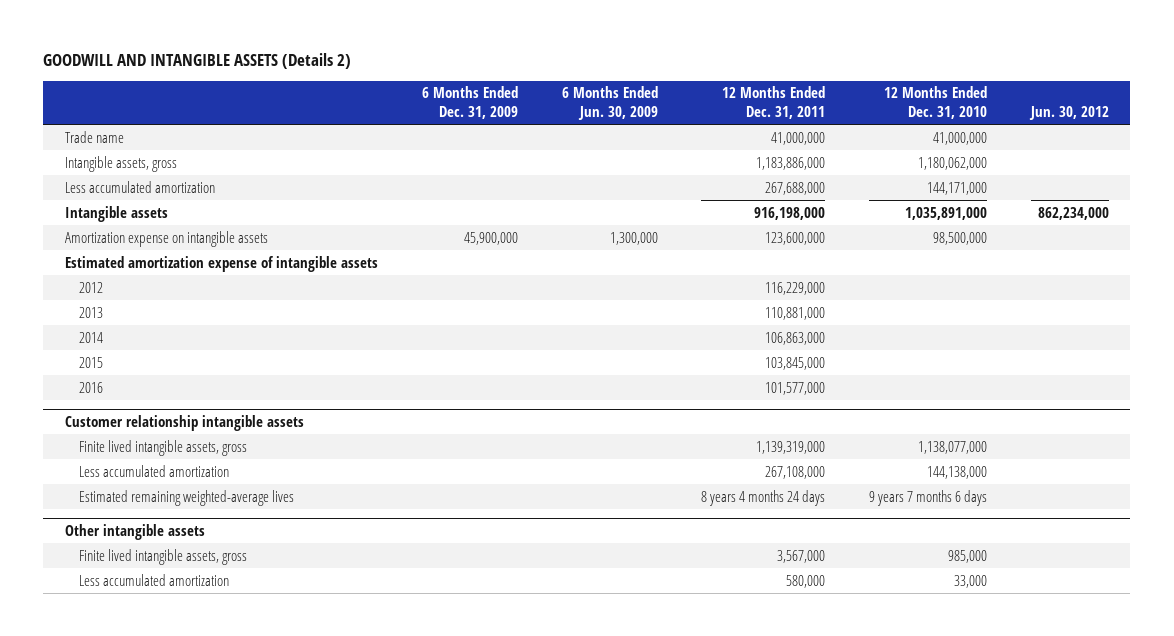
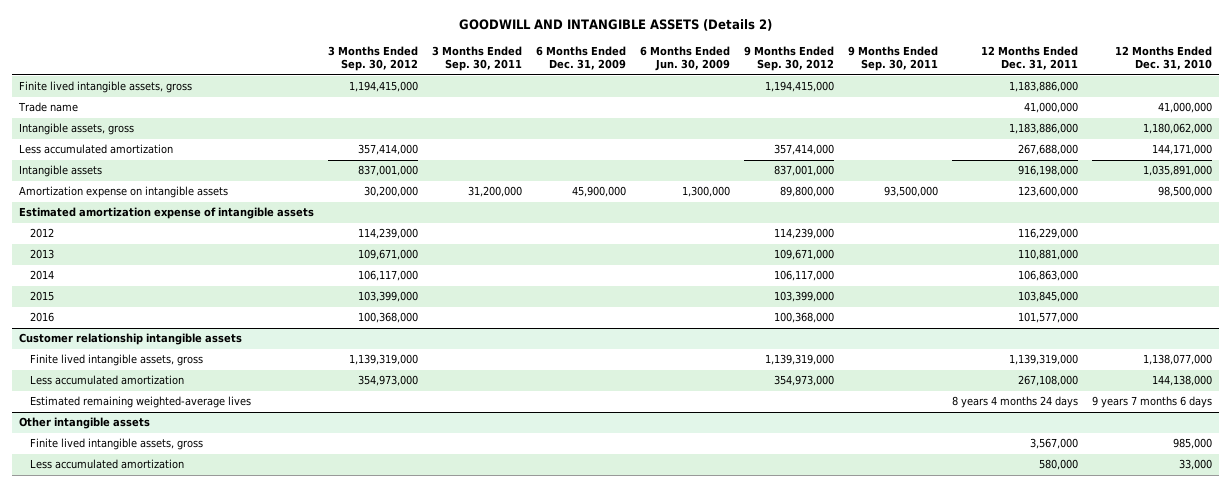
[1028,105,1109,120] Jun. 30, 2012 -> none
none -> [327,45,418,72] 3 Months Ended Sep. 30, 2012
none -> [431,45,522,72] 3 Months Ended Sep. 30, 2011
none -> [743,45,834,72] 9 Months Ended Sep. 30, 2012
none -> [847,45,938,72] 9 Months Ended Sep. 30, 2011
none -> [18,81,192,94] Finite lived intangible assets, gross

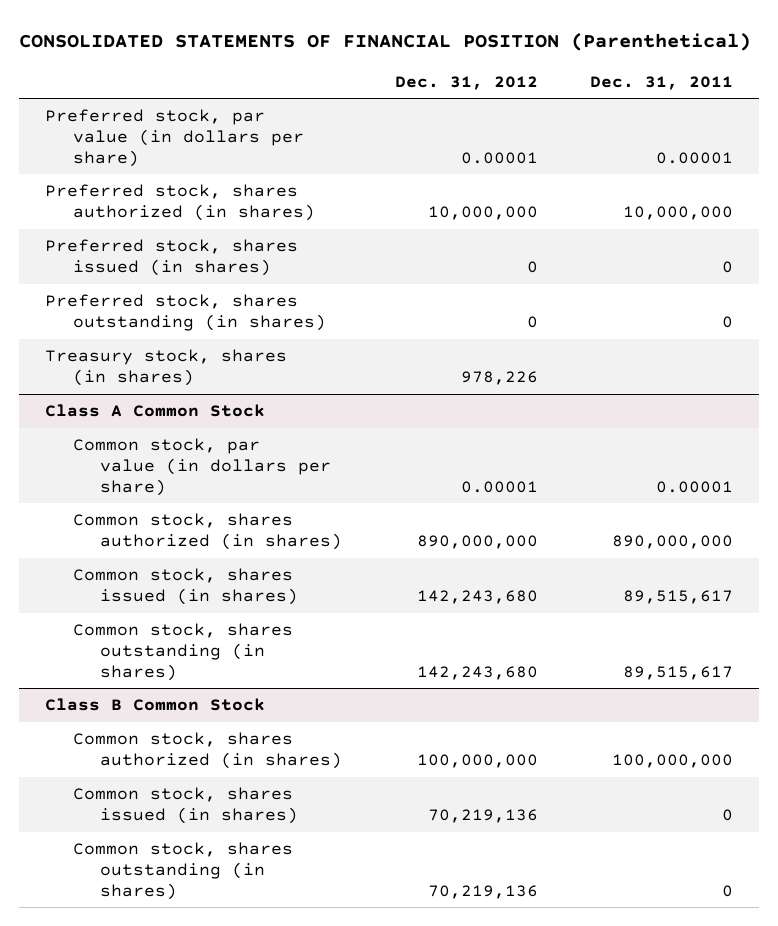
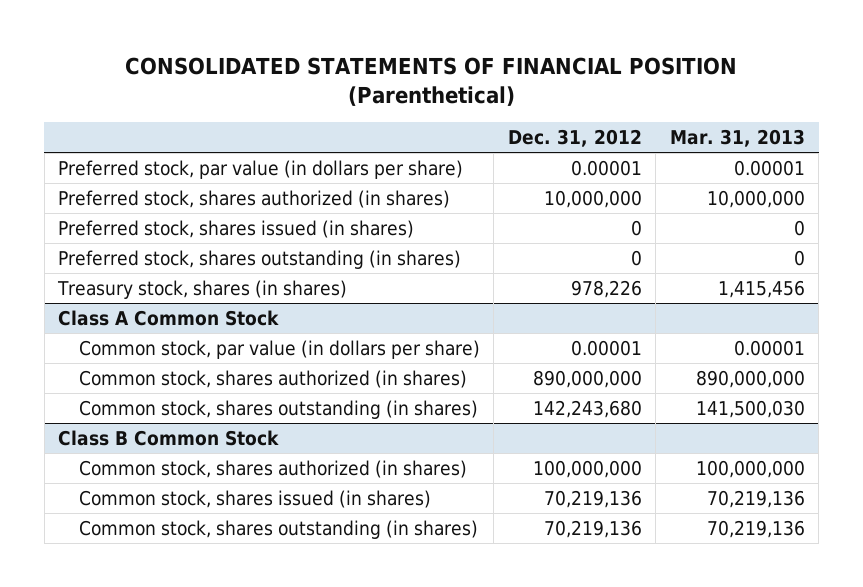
[589,75,733,90] Dec. 31, 2011 -> none
none -> [669,129,805,148] Mar. 31, 2013
[72,568,299,605] Common stock, shares issued (in shares) -> none

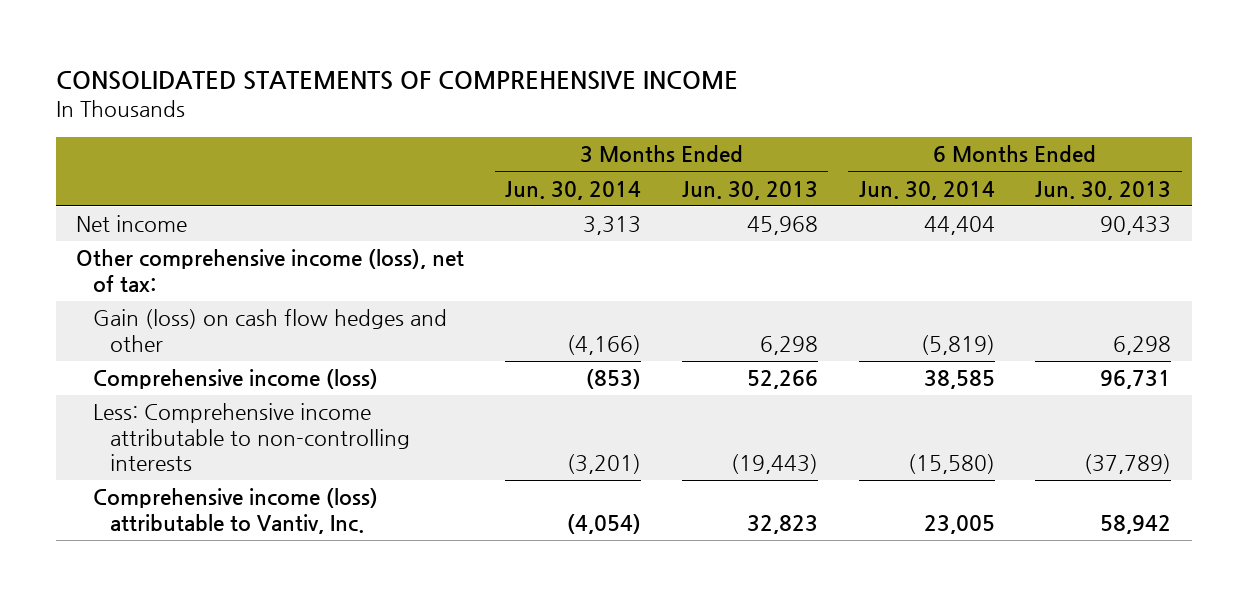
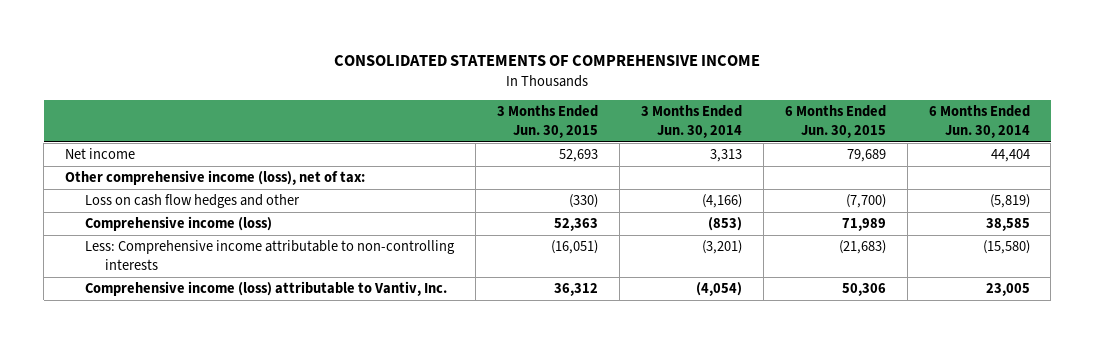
[681,180,818,200] Jun. 30, 2013 -> none
[1035,180,1172,200] Jun. 30, 2013 -> none
none -> [496,105,598,139] 3 Months Ended Jun. 30, 2015
none -> [784,105,886,139] 6 Months Ended Jun. 30, 2015
[93,309,448,352] Gain (loss) on cash flow hedges and other -> [85,194,301,209] Loss on cash flow hedges and other

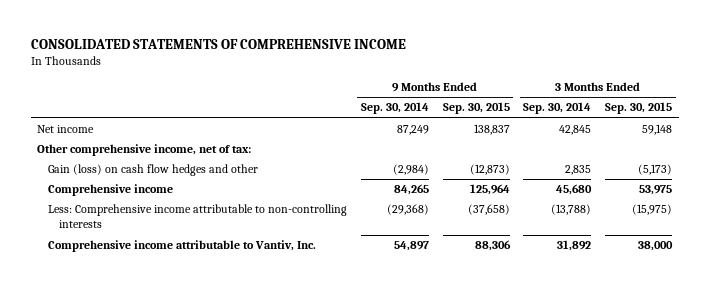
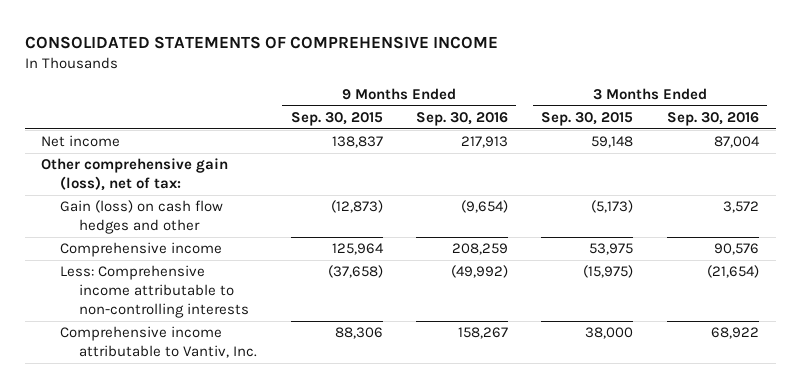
[360,102,429,115] Sep. 30, 2014 -> none
[523,102,592,115] Sep. 30, 2014 -> none
none -> [416,111,509,126] Sep. 30, 2016
none -> [666,111,759,126] Sep. 30, 2016
[37,144,252,157] Other comprehensive income, net of tax: -> [41,158,229,192] Other comprehensive gain (loss), net of tax:

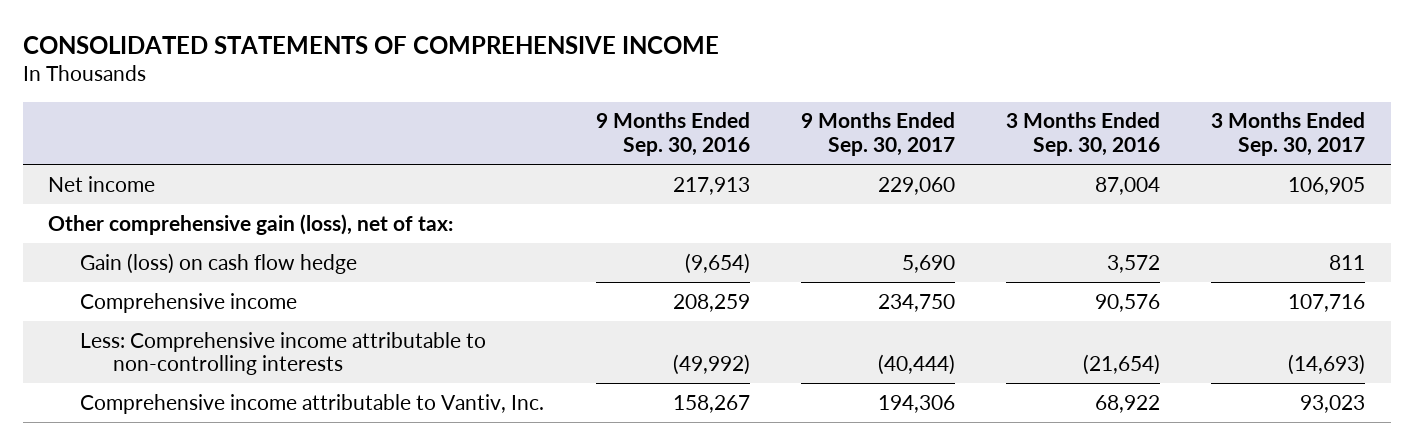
[290,111,383,126] Sep. 30, 2015 -> none
[541,111,634,126] Sep. 30, 2015 -> none
none -> [800,112,955,156] 9 Months Ended Sep. 30, 2017
none -> [1210,112,1365,156] 3 Months Ended Sep. 30, 2017
[60,200,224,235] Gain (loss) on cash flow hedges and other -> [80,252,358,274] Gain (loss) on cash flow hedge

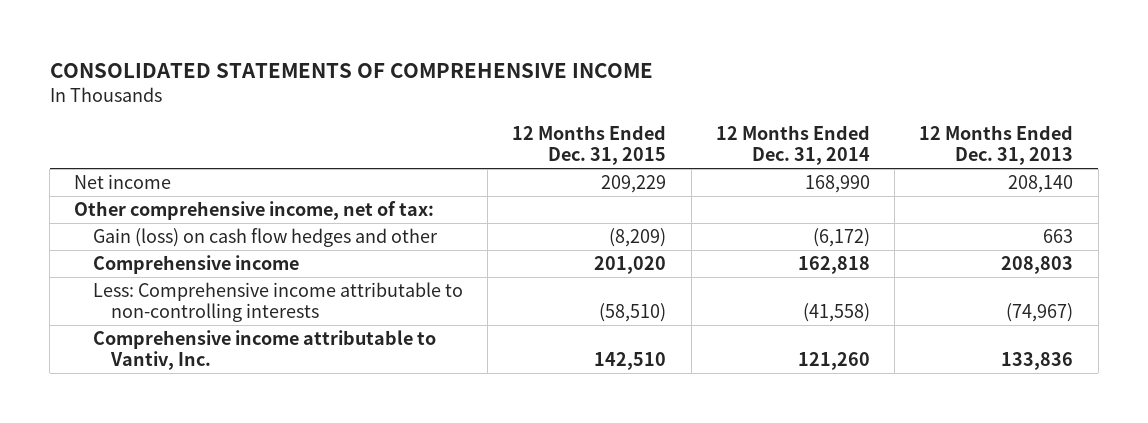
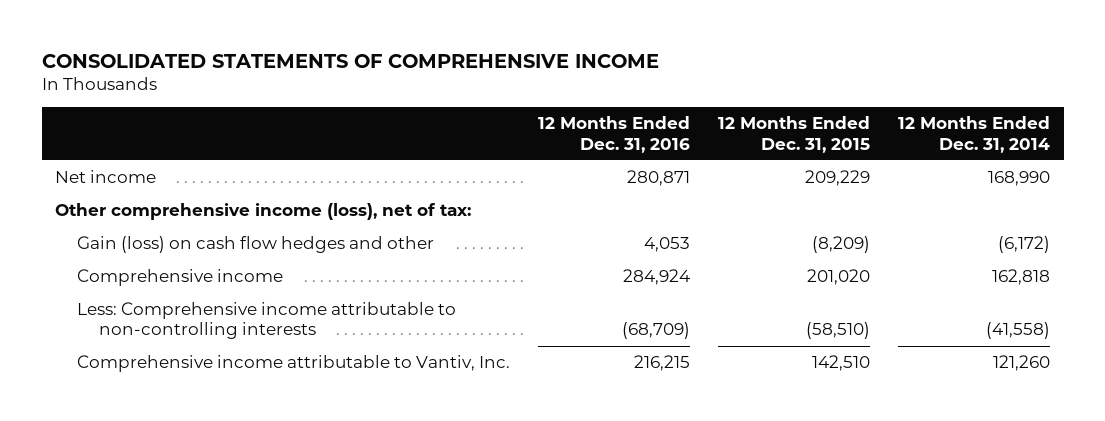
[919,125,1074,166] 12 Months Ended Dec. 31, 2013 -> none
none -> [538,116,691,153] 12 Months Ended Dec. 31, 2016
[74,201,435,221] Other comprehensive income, net of tax: -> [55,203,472,221] Other comprehensive income (loss), net of tax:

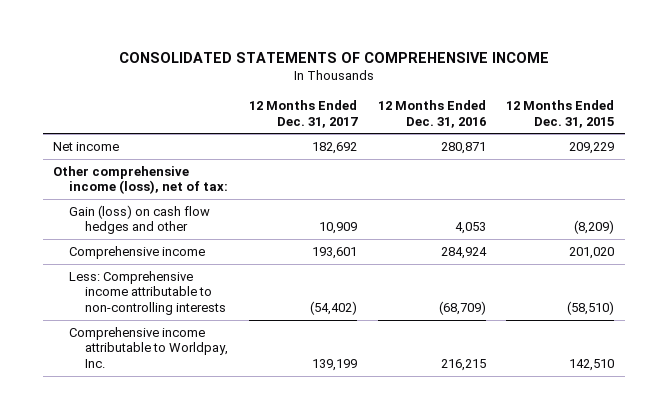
[898,116,1051,153] 12 Months Ended Dec. 31, 2014 -> none
none -> [249,100,359,128] 12 Months Ended Dec. 31, 2017
[77,355,511,373] Comprehensive income attributable to Vantiv, Inc. -> [69,326,229,368] Comprehensive income attributable to Worldpay, Inc.

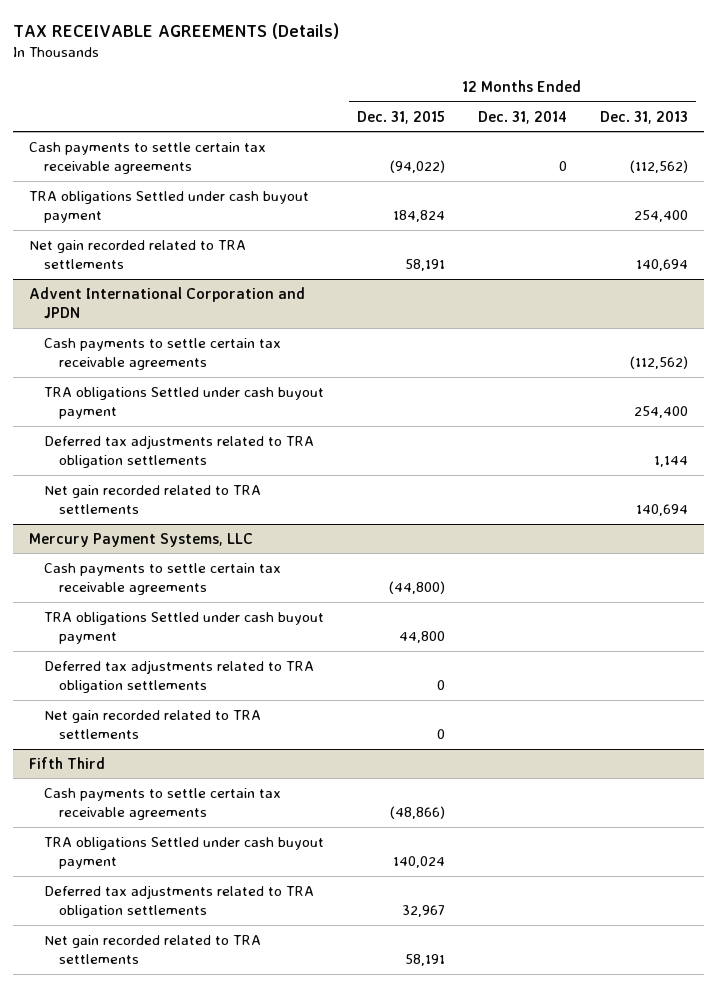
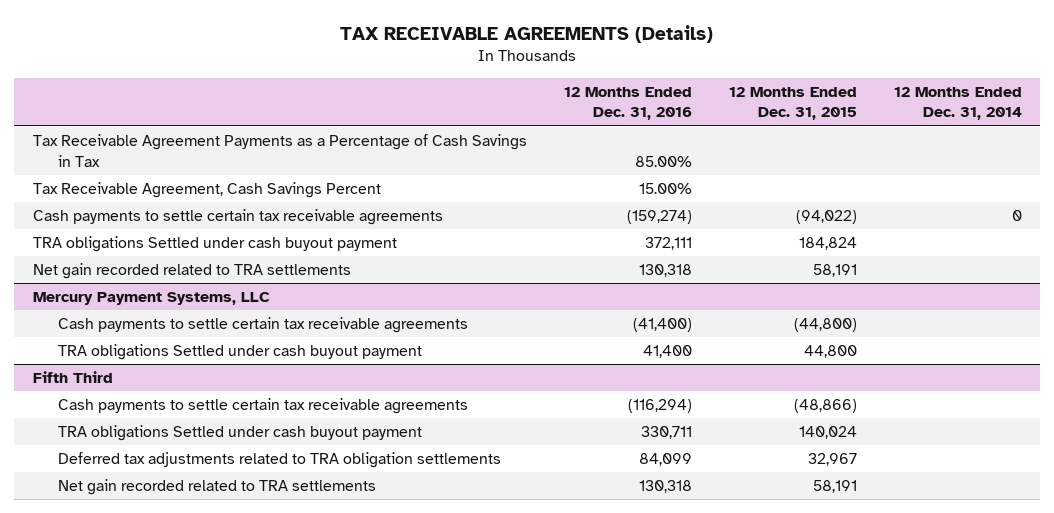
[599,110,688,124] Dec. 31, 2013 -> none
none -> [563,86,692,121] 12 Months Ended Dec. 31, 2016
none -> [32,134,527,167] Tax Receivable Agreement Payments as a Percentage of Cash Savings in Tax
none -> [32,182,381,199] Tax Receivable Agreement, Cash Savings Percent
[29,286,306,320] Advent International Corporation and JPDN -> none
[44,337,282,371] Cash payments to settle certain tax receivable agreements -> none
[44,386,325,420] TRA obligations Settled under cash buyout payment -> none
[44,434,315,469] Deferred tax adjustments related to TRA obligation settlements -> none
[44,484,262,515] Net gain recorded related to TRA settlements -> none
[44,659,315,694] Deferred tax adjustments related to TRA obligation settlements -> none
[44,709,262,740] Net gain recorded related to TRA settlements -> none

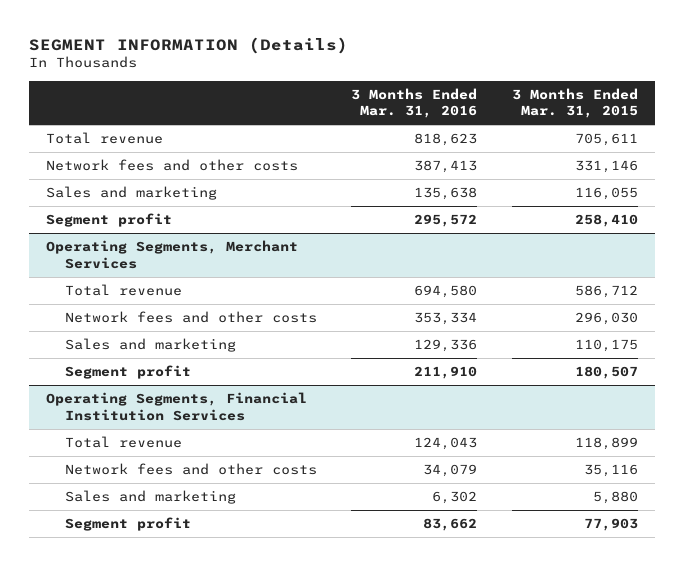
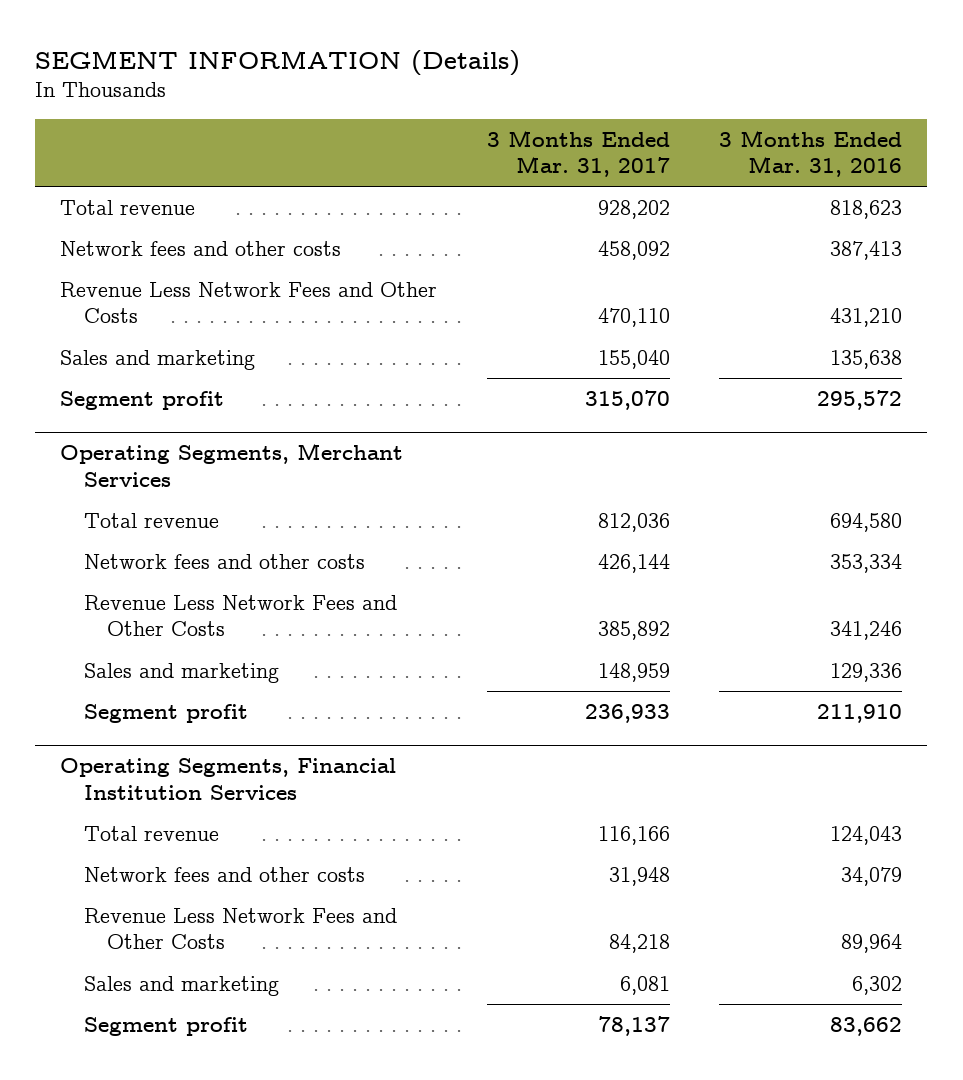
[511,87,638,119] 3 Months Ended Mar. 31, 2015 -> none
none -> [486,129,670,178] 3 Months Ended Mar. 31, 2017
none -> [60,281,438,324] Revenue Less Network Fees and Other Costs
none -> [83,594,397,637] Revenue Less Network Fees and Other Costs
none -> [83,907,397,950] Revenue Less Network Fees and Other Costs

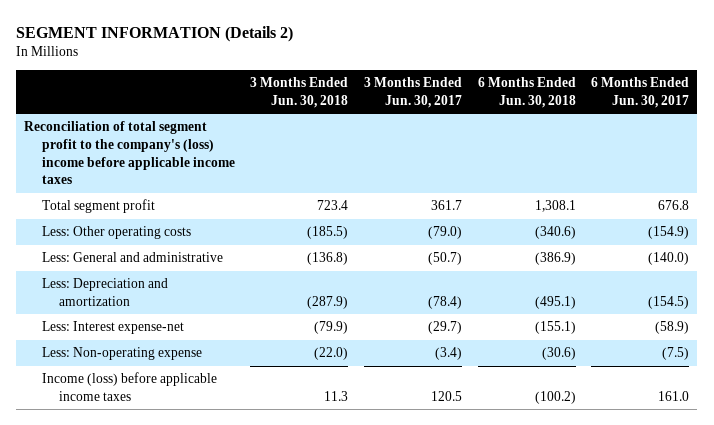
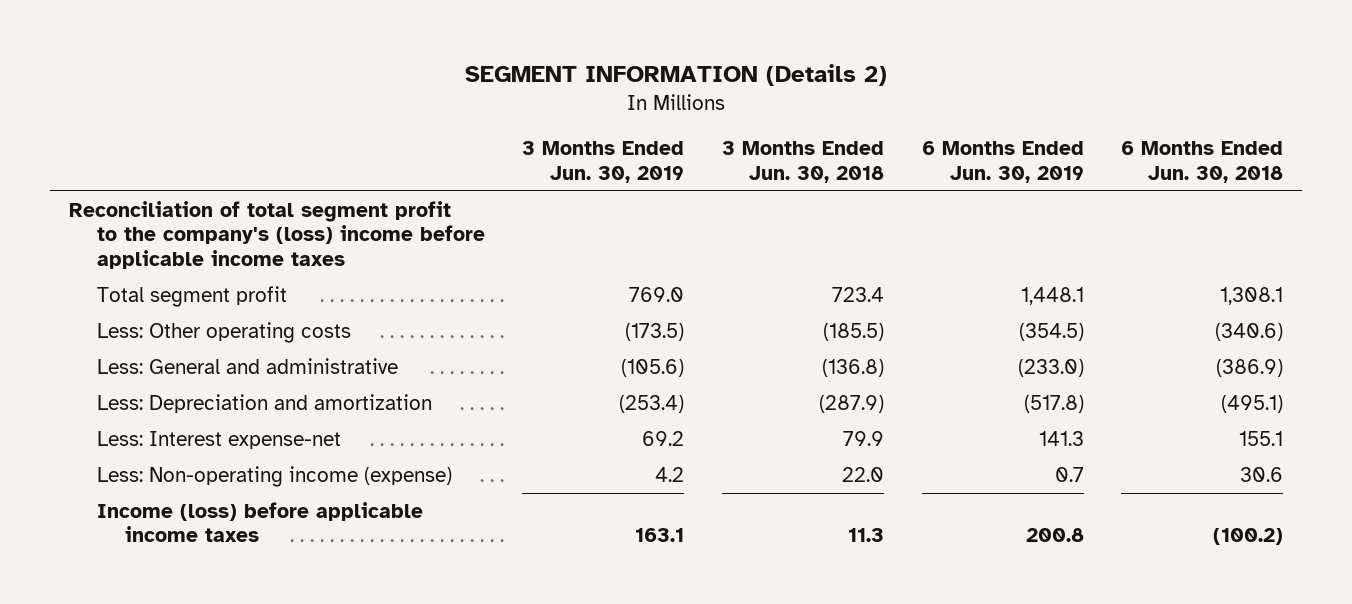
[363,77,462,108] 3 Months Ended Jun. 30, 2017 -> none
[591,77,690,108] 6 Months Ended Jun. 30, 2017 -> none
none -> [522,141,685,183] 3 Months Ended Jun. 30, 2019
none -> [921,141,1084,183] 6 Months Ended Jun. 30, 2019
[314,321,349,335] (79.9) -> [842,431,884,447] 79.9
[534,321,576,335] (155.1) -> [1239,431,1284,447] 155.1
[41,347,202,361] Less: Non-operating expense -> [96,466,452,488] Less: Non-operating income (expense)
[314,347,349,361] (22.0) -> [841,467,884,483] 22.0
[541,347,576,361] (30.6) -> [1240,467,1284,483] 30.6

